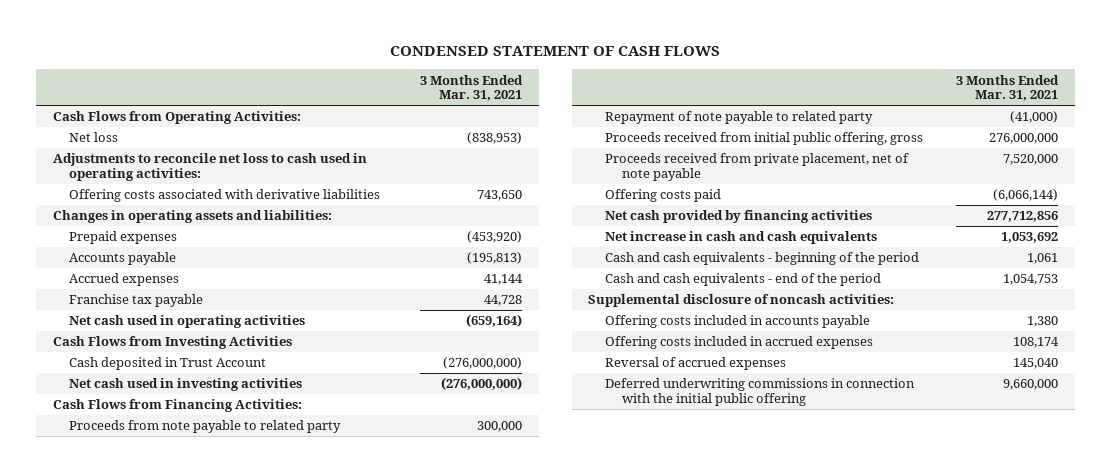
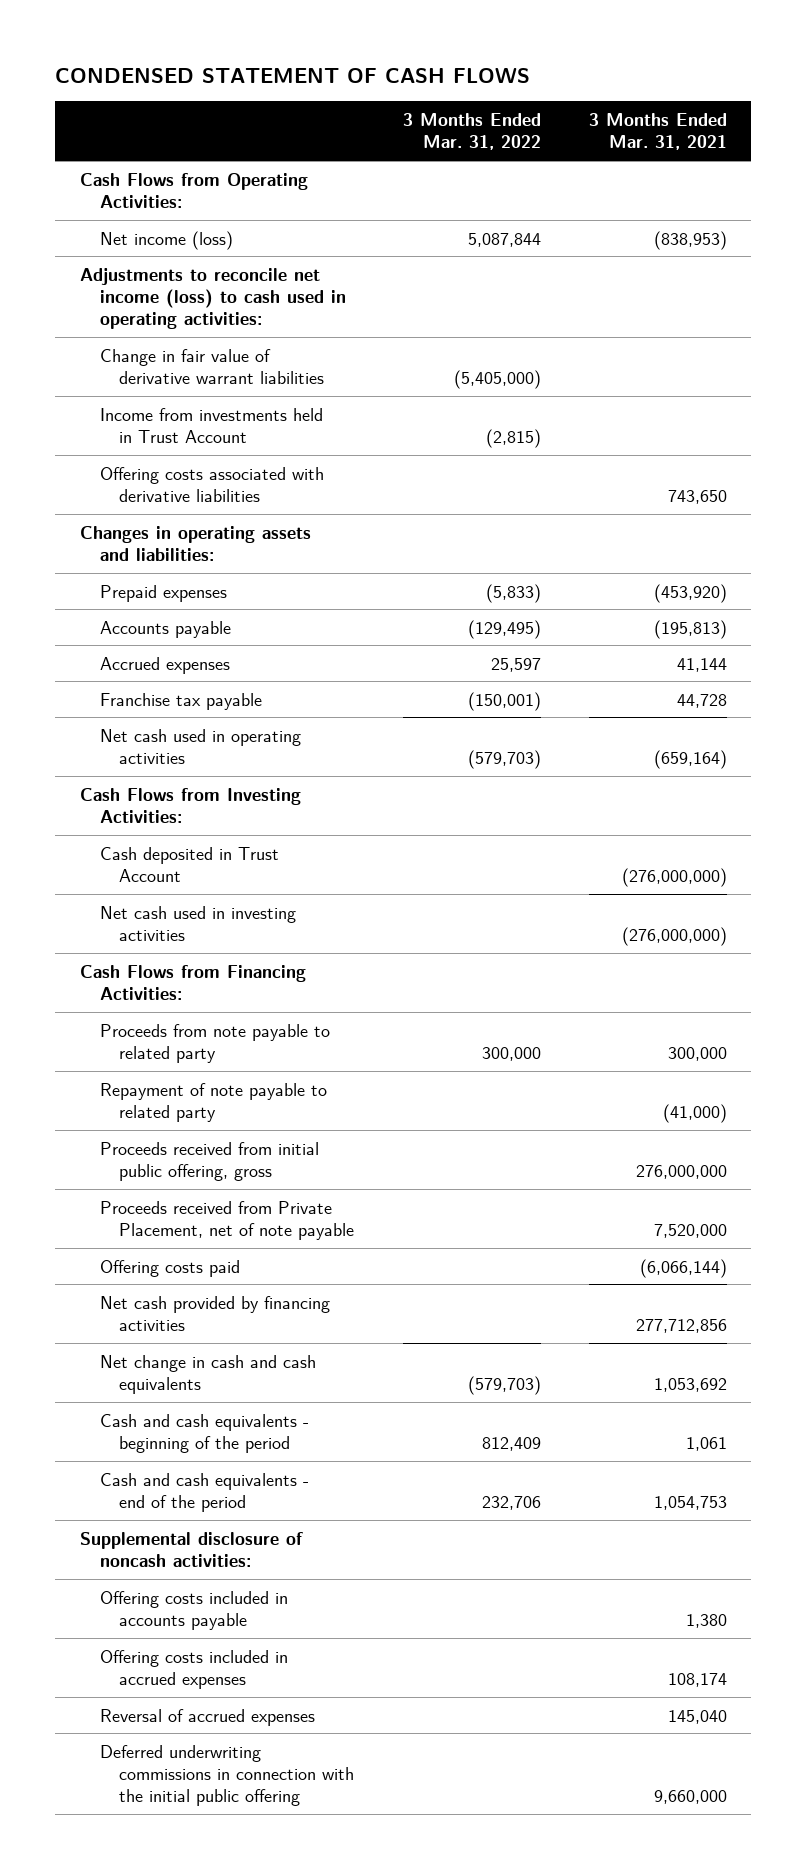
none -> [402,112,541,151] 3 Months Ended Mar. 31, 2022
[69,132,119,143] Net loss -> [99,230,233,250] Net income (loss)
[52,153,367,182] Adjustments to reconcile net loss to cash used in operating activities: -> [79,267,346,330] Adjustments to reconcile net income (loss) to cash used in operating activities:
none -> [99,348,325,384] Change in fair value of derivative warrant liabilities
none -> [99,407,323,443] Income from investments held in Trust Account
[52,336,292,350] Cash Flows from Investing Activities -> [79,787,301,823] Cash Flows from Investing Activities:
[604,153,909,182] Proceeds received from private placement, net of note payable -> [99,1200,355,1240] Proceeds received from Private Placement, net of note payable
[604,231,877,245] Net increase in cash and cash equivalents -> [99,1354,316,1394] Net change in cash and cash equivalents

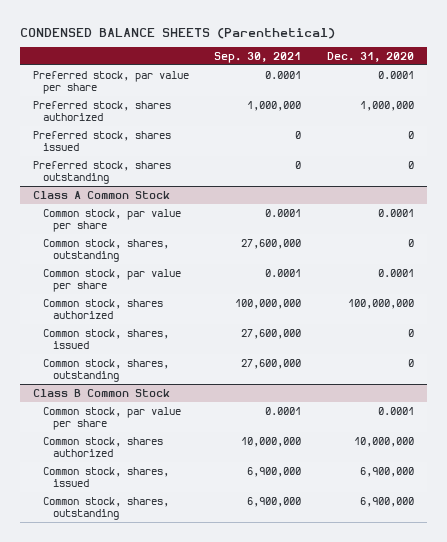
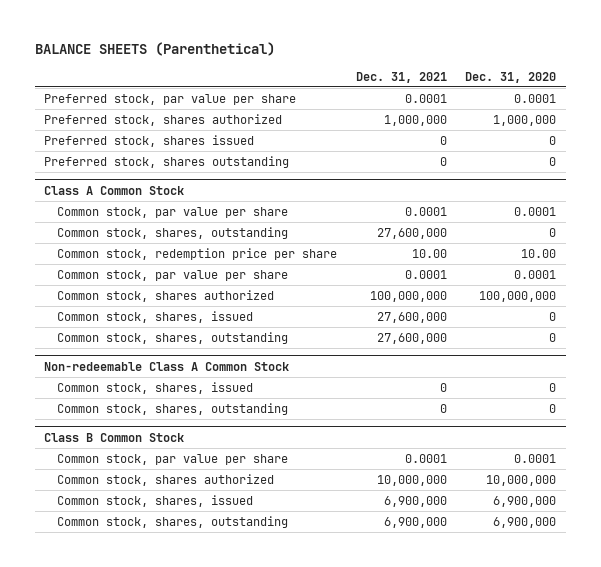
[20,27,336,39] CONDENSED BALANCE SHEETS (Parenthetical) -> [34,41,275,56] BALANCE SHEETS (Parenthetical)
[214,52,302,64] Sep. 30, 2021 -> none
none -> [355,71,447,83] Dec. 31, 2021
none -> [56,248,337,261] Common stock, redemption price per share
none -> [44,361,290,371] Non-redeemable Class A Common Stock
none -> [56,382,253,395] Common stock, shares, issued
none -> [56,403,288,416] Common stock, shares, outstanding

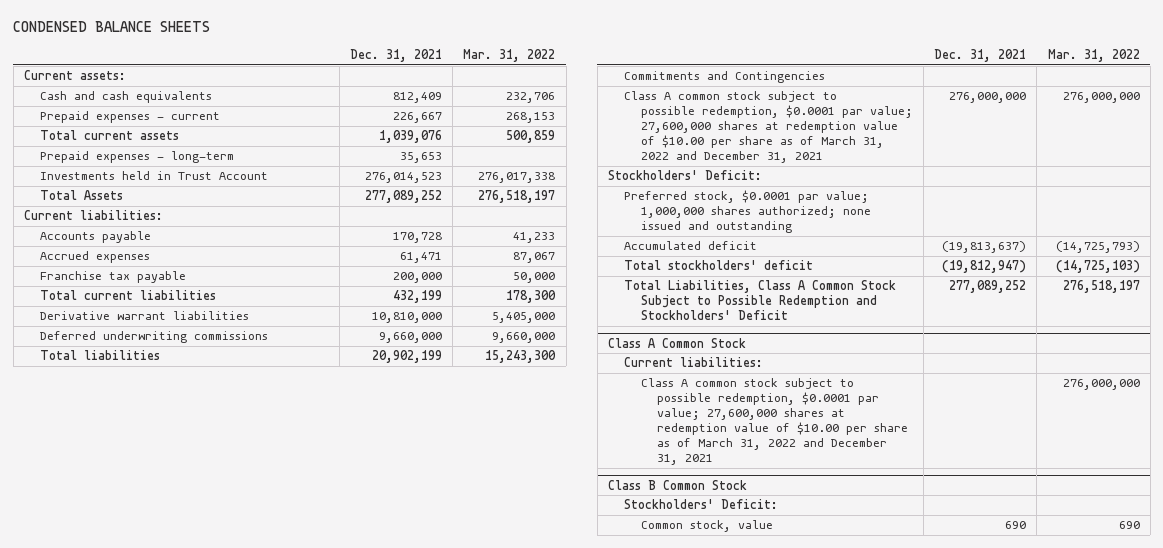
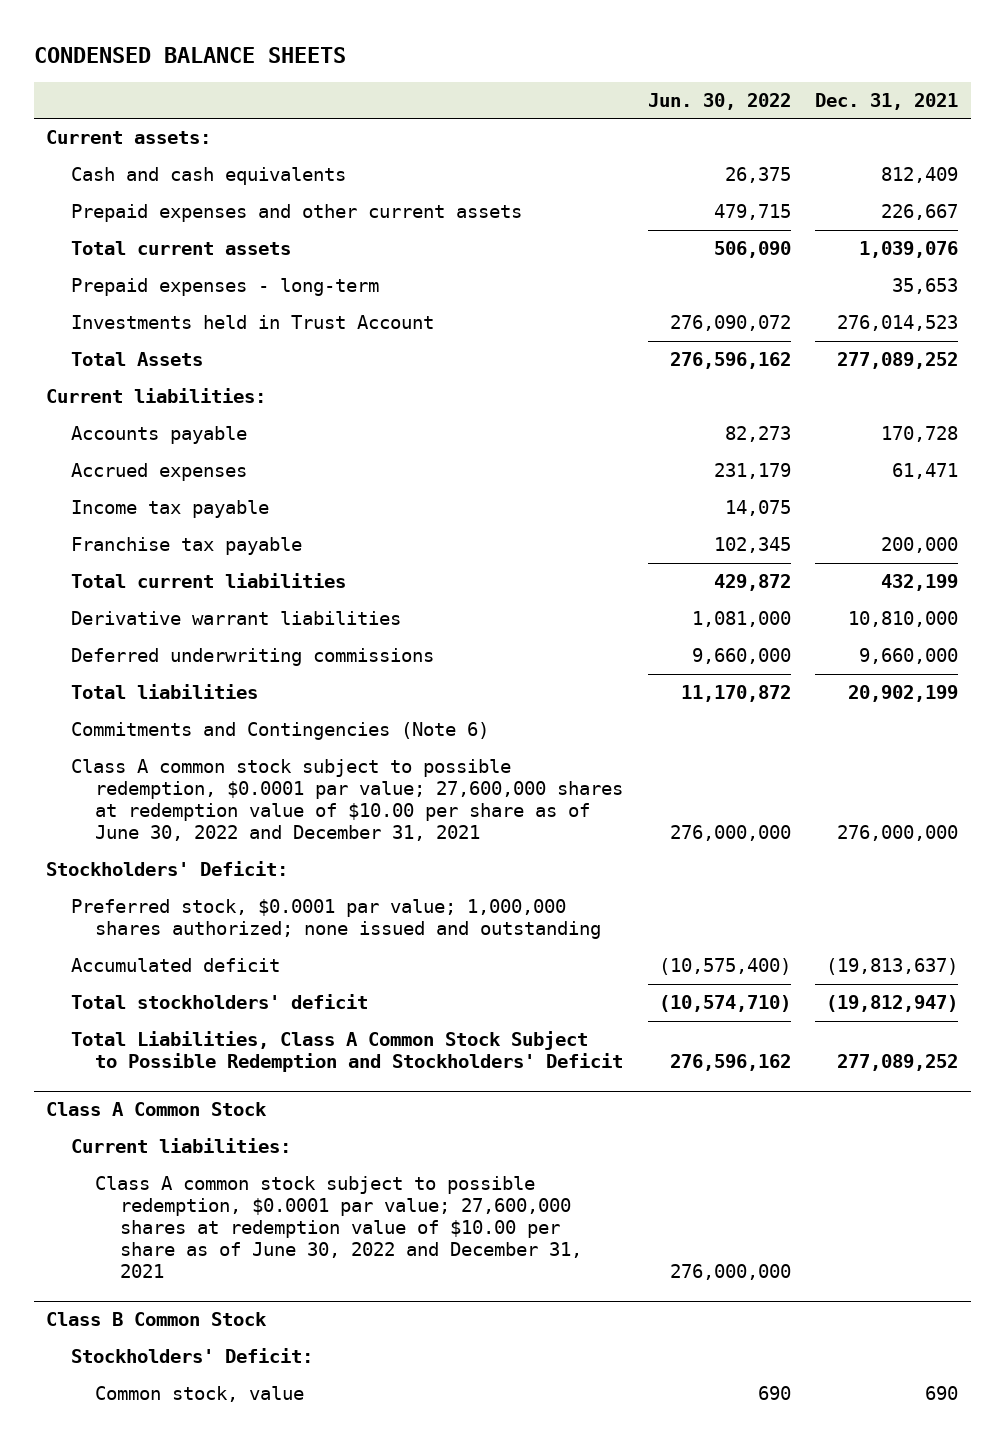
[463,49,556,63] Mar. 31, 2022 -> none
none -> [647,92,791,110] Jun. 30, 2022
[40,111,221,124] Prepaid expenses - current -> [70,204,522,223] Prepaid expenses and other current assets
none -> [70,500,269,519] Income tax payable
[624,71,826,84] Commitments and Contingencies -> [70,722,489,741] Commitments and Contingencies (Note 6)
[624,91,913,164] Class A common stock subject to possible redemption, $0.0001 par value; 27,600,000 shares at redemption value of $10.00 per share as of March 31, 2022 and December 31, 2021 -> [70,759,624,842] Class A common stock subject to possible redemption, $0.0001 par value; 27,600,000 shares at redemption value of $10.00 per share as of June 30, 2022 and December 31, 2021
[640,378,909,466] Class A common stock subject to possible redemption, $0.0001 par value; 27,600,000 shares at redemption value of $10.00 per share as of March 31, 2022 and December 31, 2021 -> [95,1176,583,1279] Class A common stock subject to possible redemption, $0.0001 par value; 27,600,000 shares at redemption value of $10.00 per share as of June 30, 2022 and December 31, 2021

